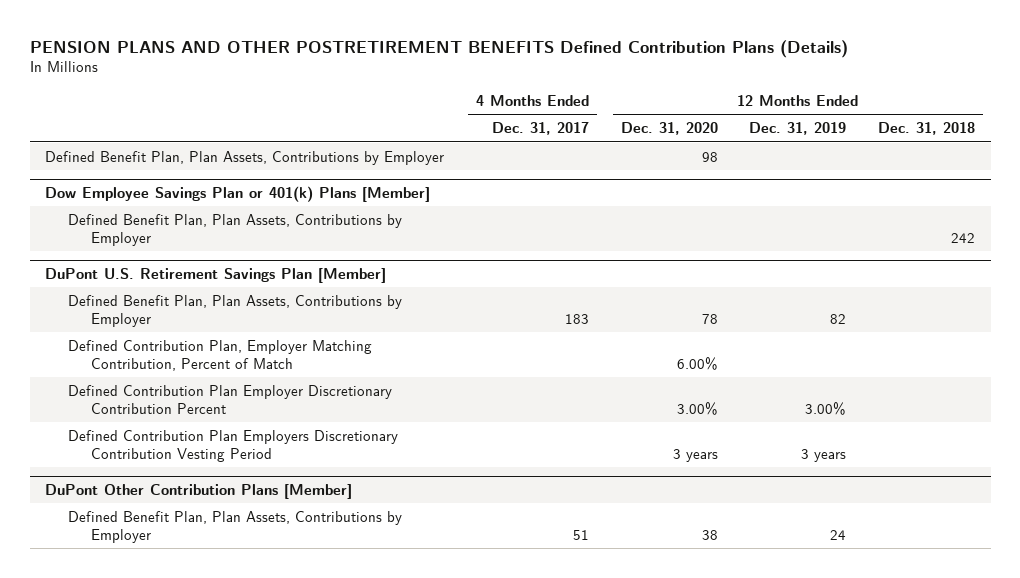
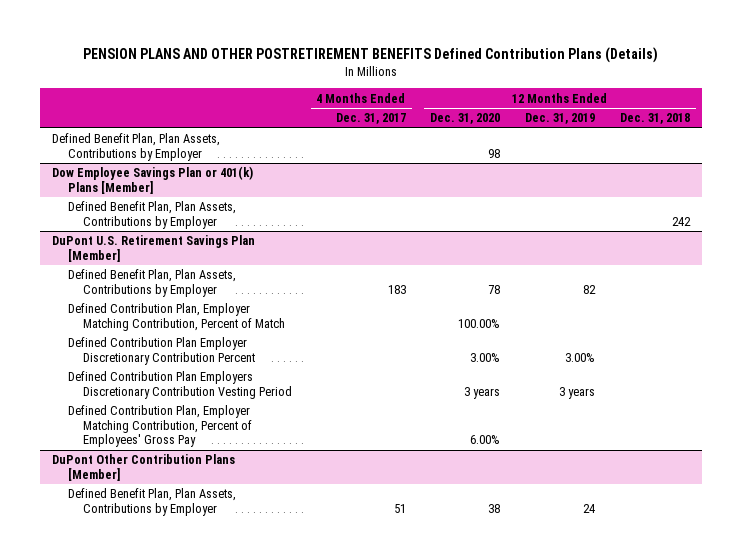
[676,356,718,370] 6.00% -> [458,318,501,328] 100.00%
none -> [67,405,253,448] Defined Contribution Plan, Employer Matching Contribution, Percent of Employees' Gross Pay

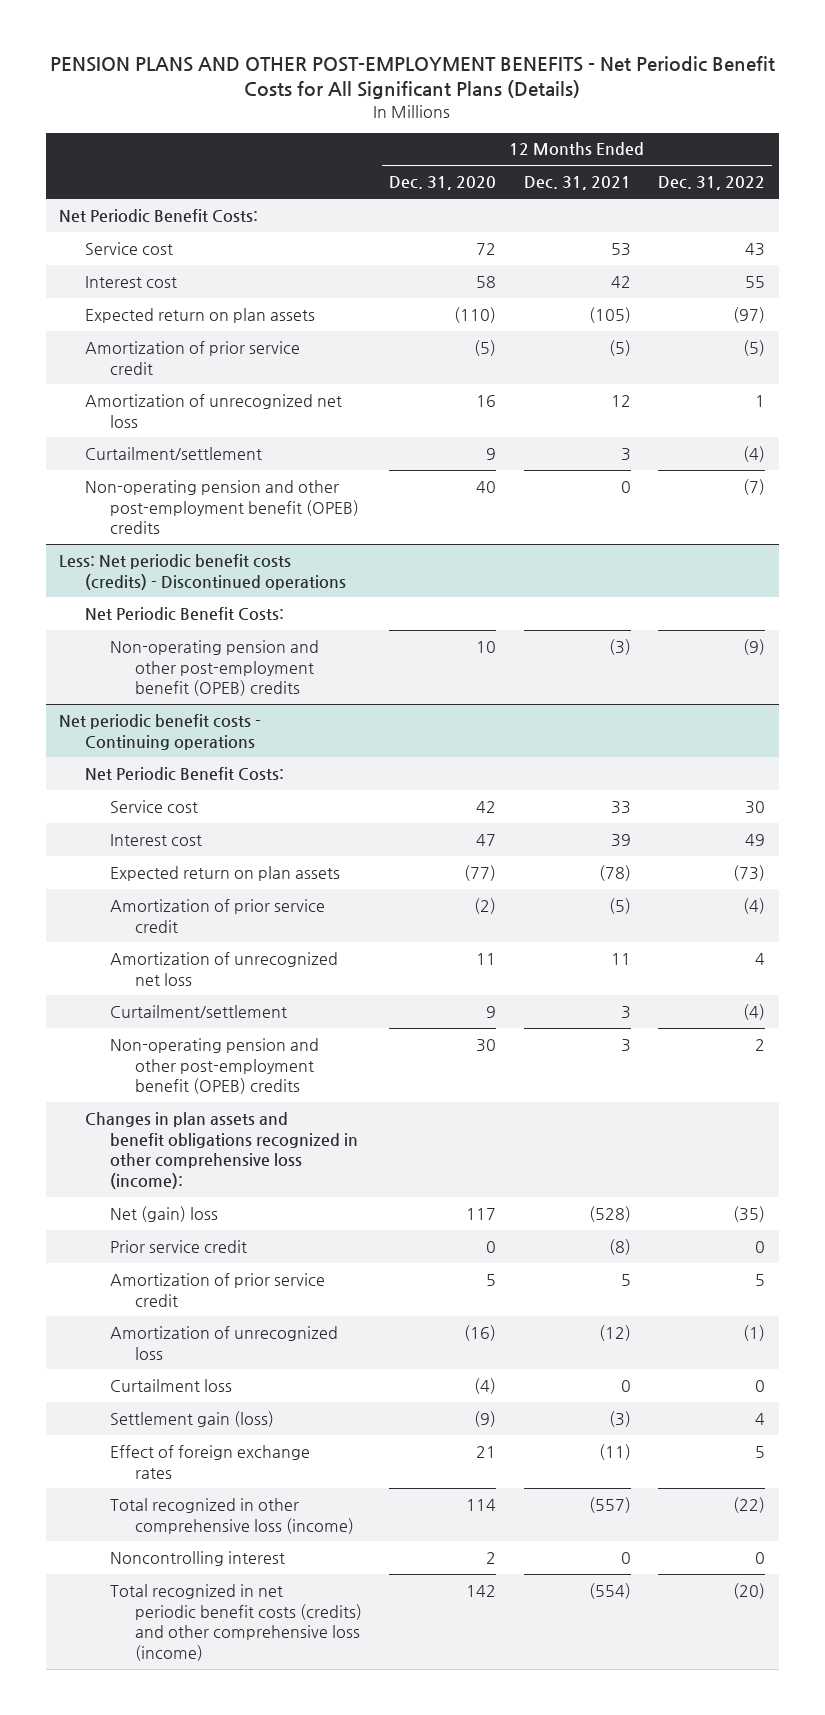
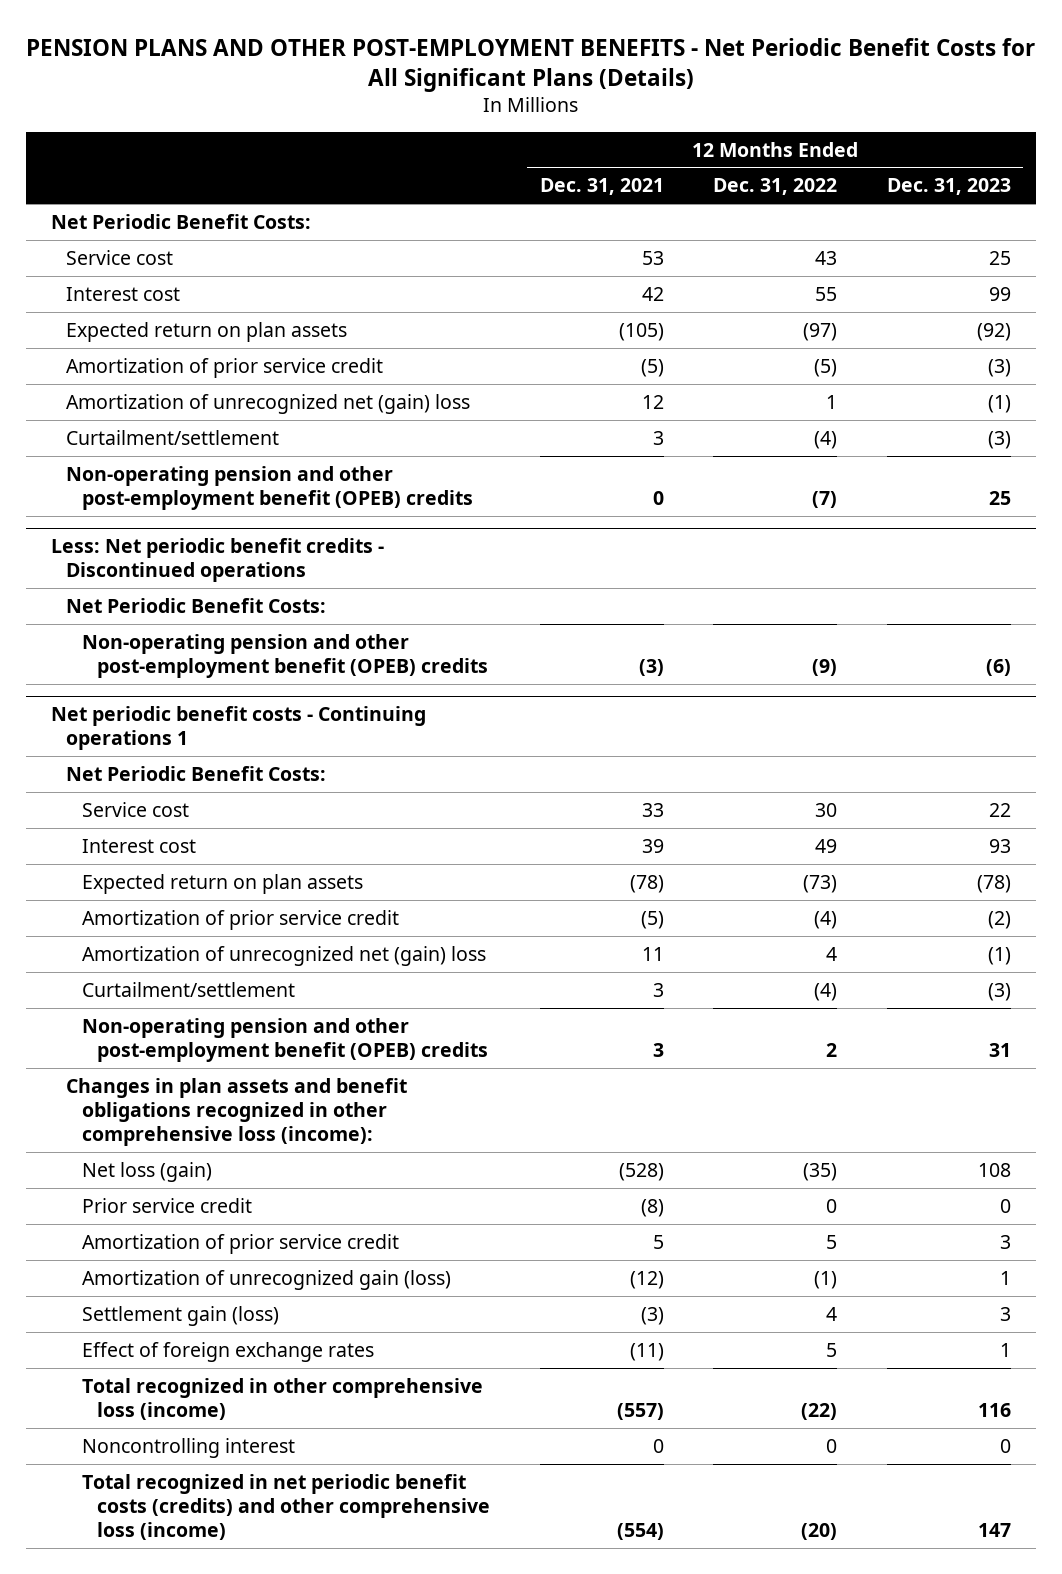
[389,176,497,191] Dec. 31, 2020 -> none
none -> [886,178,1011,196] Dec. 31, 2023
[84,393,342,428] Amortization of unrecognized net loss -> [66,393,471,414] Amortization of unrecognized net (gain) loss
[59,553,346,590] Less: Net periodic benefit costs (credits) - Discontinued operations -> [50,537,384,582] Less: Net periodic benefit credits - Discontinued operations
[59,713,262,750] Net periodic benefit costs - Continuing operations -> [50,705,426,750] Net periodic benefit costs - Continuing operations 1
[109,951,338,986] Amortization of unrecognized net loss -> [81,945,486,966] Amortization of unrecognized net (gain) loss
[109,1205,218,1222] Net (gain) loss -> [81,1161,212,1182] Net loss (gain)
[109,1378,232,1392] Curtailment loss -> none
[109,1325,338,1360] Amortization of unrecognized loss -> [81,1269,451,1290] Amortization of unrecognized gain (loss)

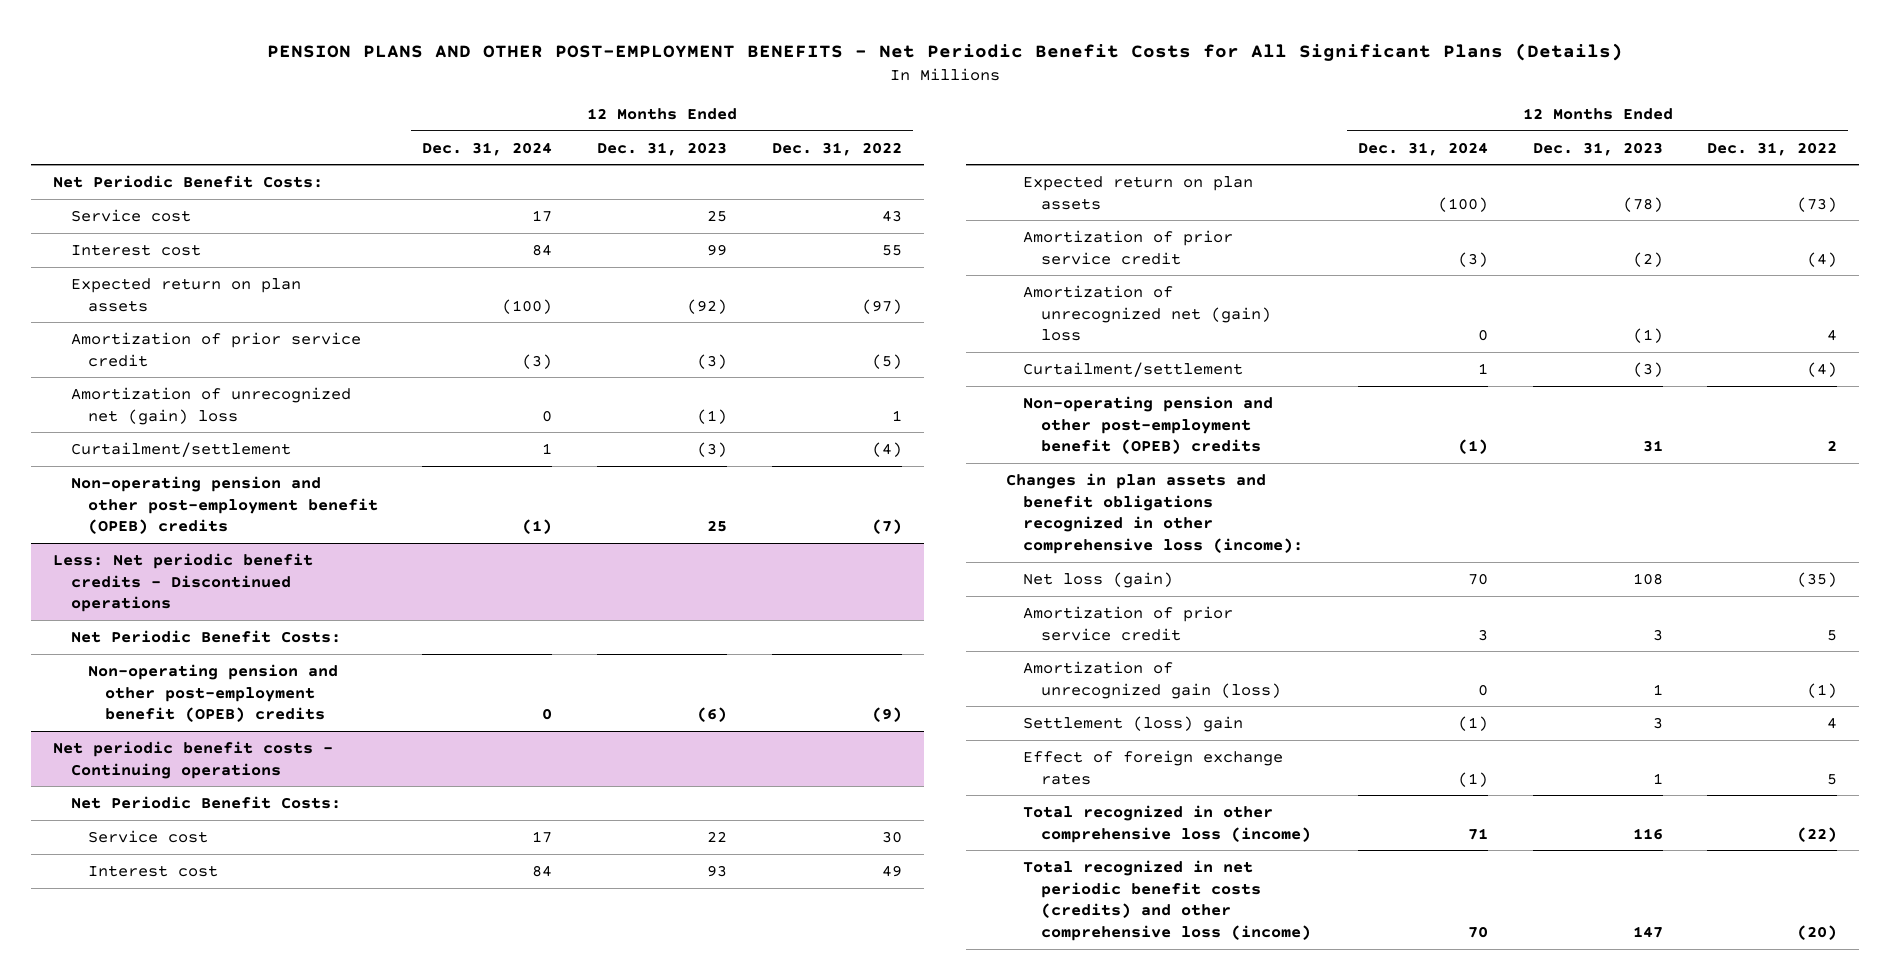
[539,178,664,196] Dec. 31, 2021 -> none
none -> [422,141,553,156] Dec. 31, 2024
[50,705,426,750] Net periodic benefit costs - Continuing operations 1 -> [53,740,334,779] Net periodic benefit costs - Continuing operations
[81,1197,252,1213] Prior service credit -> none
[81,1305,279,1326] Settlement gain (loss) -> [1023,715,1244,732] Settlement (loss) gain
[81,1437,295,1458] Noncontrolling interest -> none

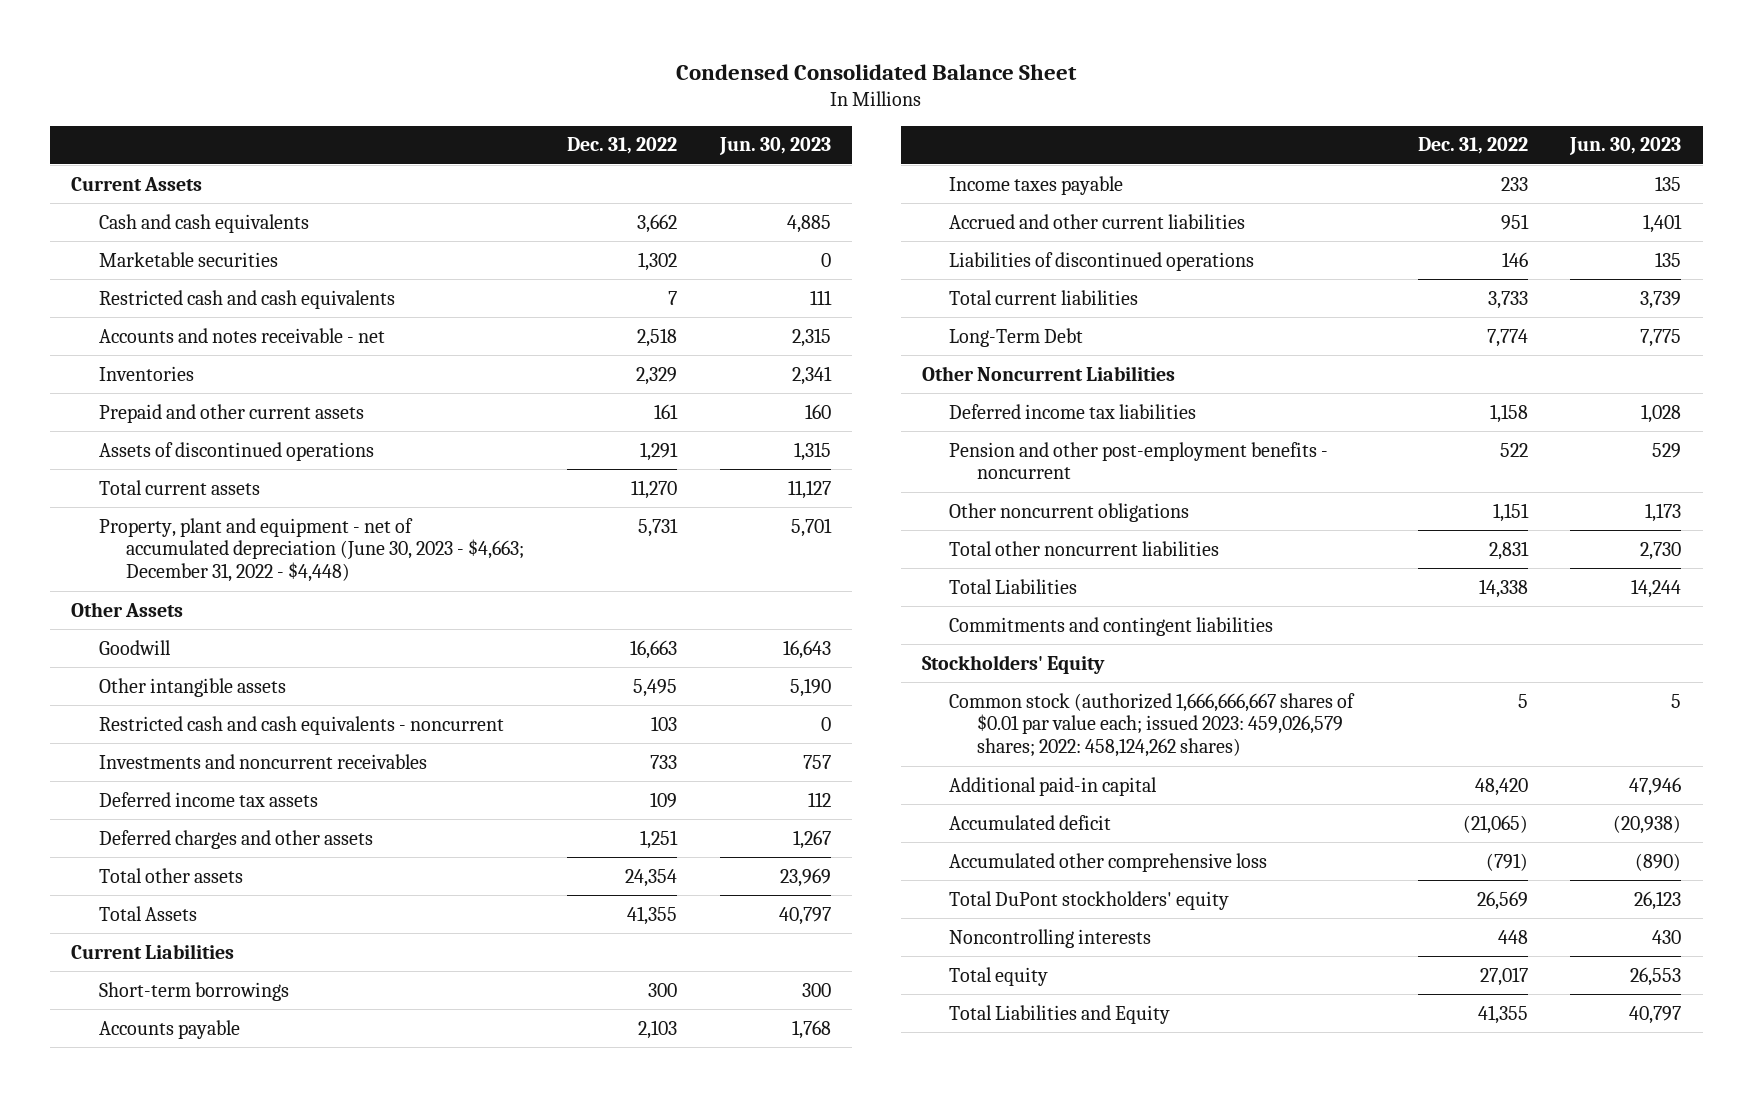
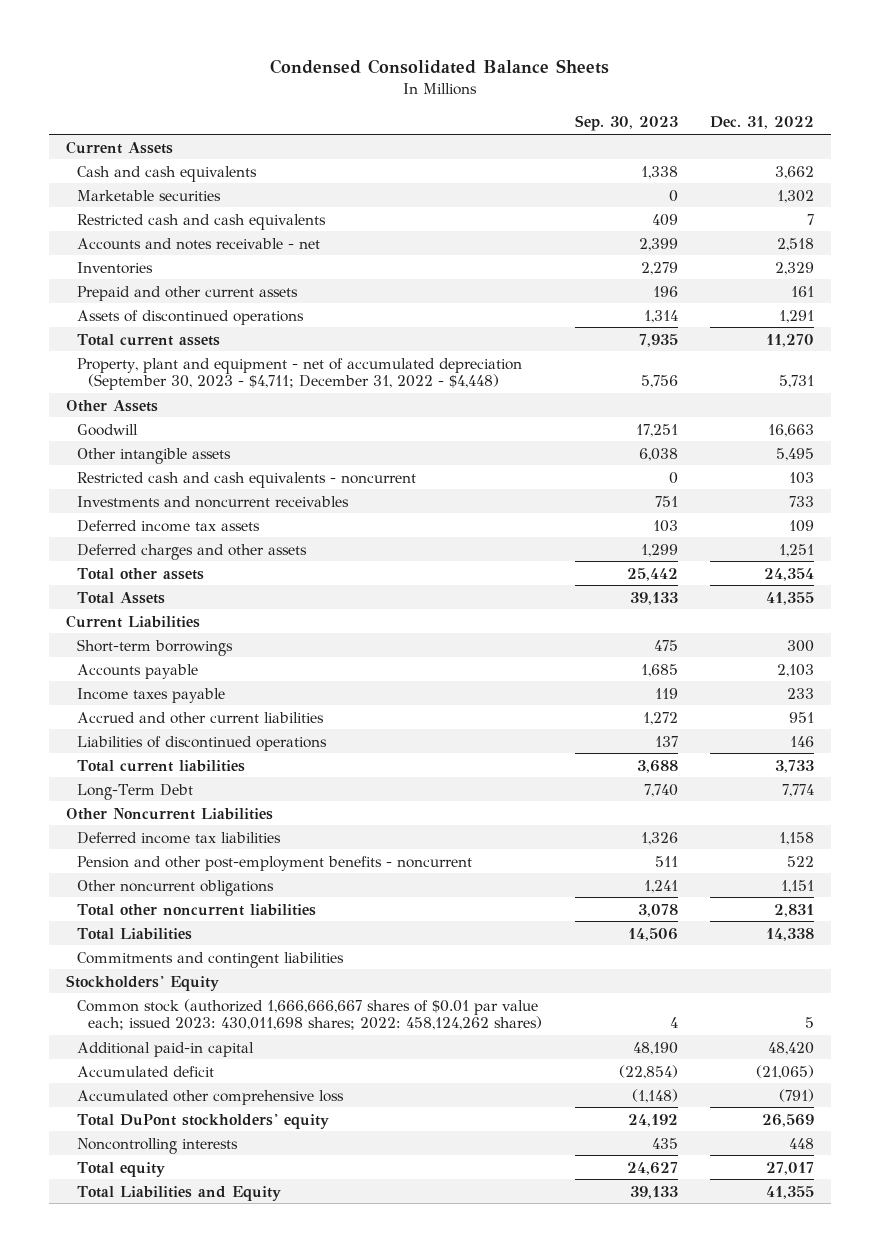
[676,64,1078,81] Condensed Consolidated Balance Sheet -> [270,59,610,75] Condensed Consolidated Balance Sheets
[718,137,831,156] Jun. 30, 2023 -> none
none -> [574,115,678,132] Sep. 30, 2023
[98,517,525,583] Property, plant and equipment - net of accumulated depreciation (June 30, 2023 - $4,663; December 31, 2022 - $4,448) -> [76,357,522,391] Property, plant and equipment - net of accumulated depreciation (September 30, 2023 - $4,711; December 31, 2022 - $4,448)
[949,692,1356,758] Common stock (authorized 1,666,666,667 shares of $0.01 par value each; issued 2023: 459,026,579 shares; 2022: 458,124,262 shares) -> [76,998,542,1031] Common stock (authorized 1,666,666,667 shares of $0.01 par value each; issued 2023: 430,011,698 shares; 2022: 458,124,262 shares)

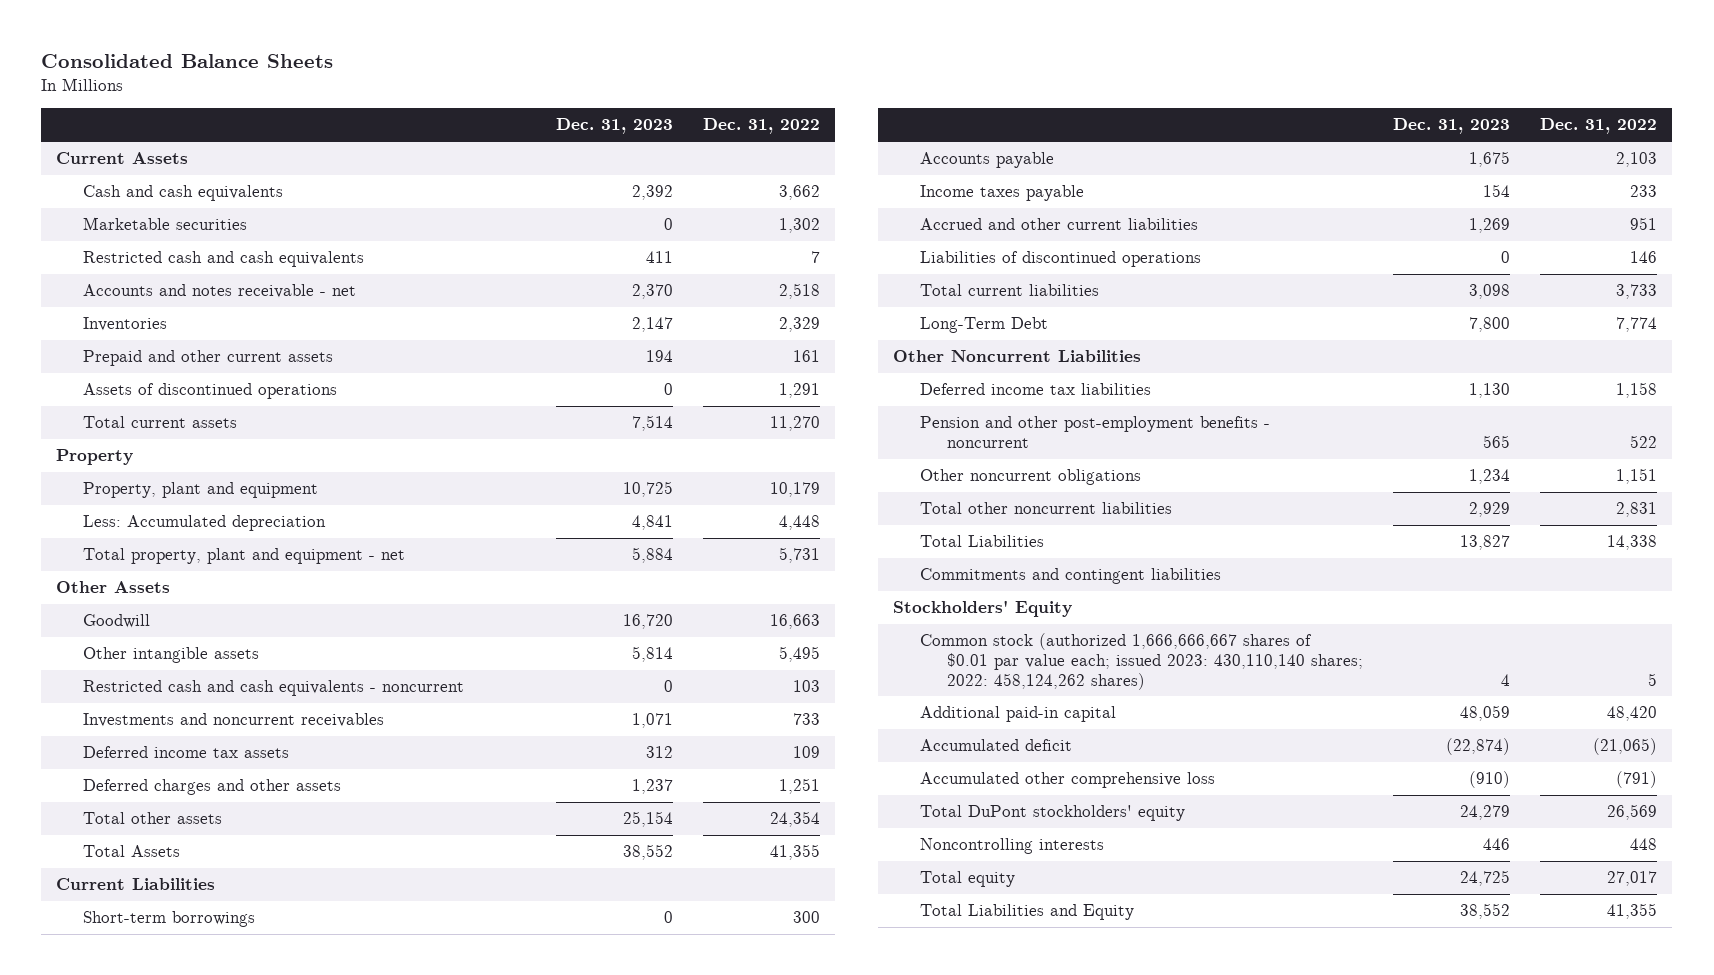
[270,59,610,75] Condensed Consolidated Balance Sheets -> [41,53,334,68] Consolidated Balance Sheets
[574,115,678,132] Sep. 30, 2023 -> none
none -> [555,118,673,135] Dec. 31, 2023
none -> [56,449,134,466] Property
none -> [82,482,318,499] Property, plant and equipment
none -> [82,515,326,532] Less: Accumulated depreciation
[76,357,522,391] Property, plant and equipment - net of accumulated depreciation (September 30, 2023 - $4,711; December 31, 2022 - $4,448) -> [82,548,405,565] Total property, plant and equipment - net
[76,998,542,1031] Common stock (authorized 1,666,666,667 shares of $0.01 par value each; issued 2023: 430,011,698 shares; 2022: 458,124,262 shares) -> [919,633,1363,690] Common stock (authorized 1,666,666,667 shares of $0.01 par value each; issued 2023: 430,110,140 shares; 2022: 458,124,262 shares)

